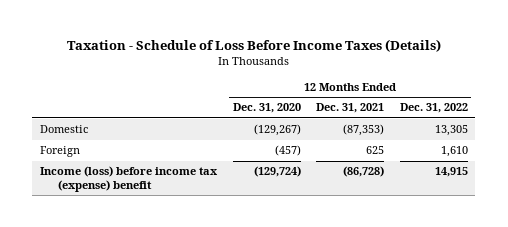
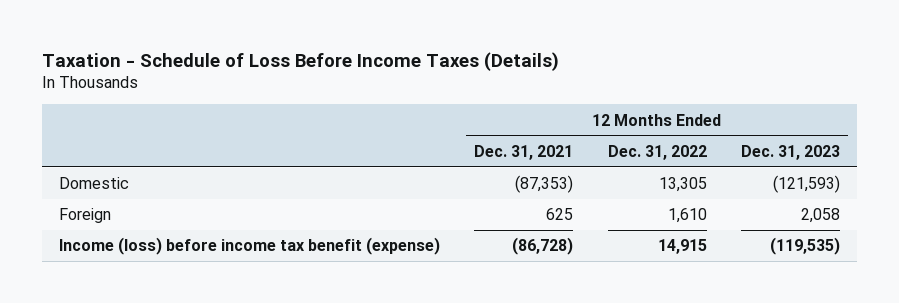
[232,103,301,114] Dec. 31, 2020 -> none
none -> [740,144,840,160] Dec. 31, 2023
[40,166,219,192] Income (loss) before income tax (expense) benefit -> [59,237,441,256] Income (loss) before income tax benefit (expense)

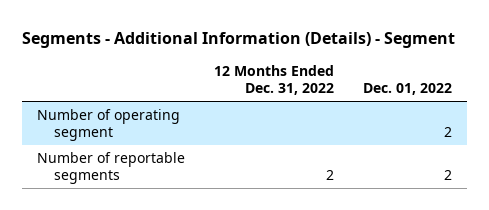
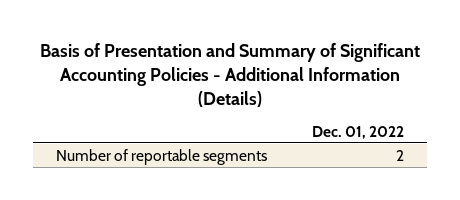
[21,31,455,48] Segments - Additional Information (Details) - Segment -> [40,42,421,107] Basis of Presentation and Summary of Significant Accounting Policies - Additional Information (Details)
[213,64,334,96] 12 Months Ended Dec. 31, 2022 -> none
[36,109,180,142] Number of operating segment -> none

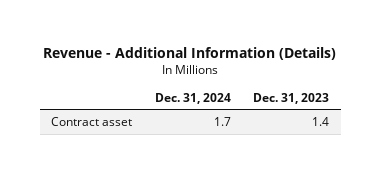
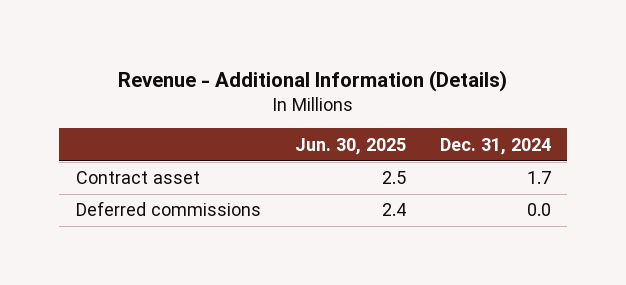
[253,92,330,104] Dec. 31, 2023 -> none
none -> [294,137,406,155] Jun. 30, 2025
none -> [75,201,261,217] Deferred commissions

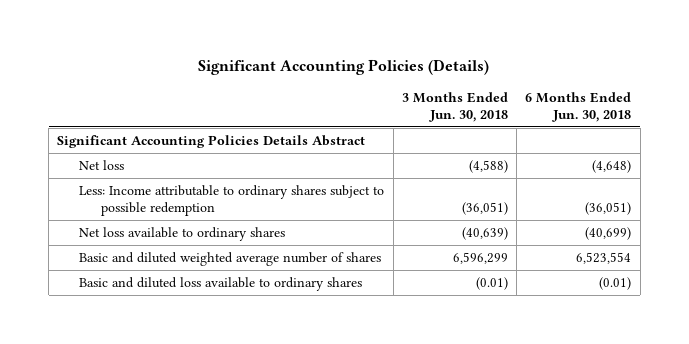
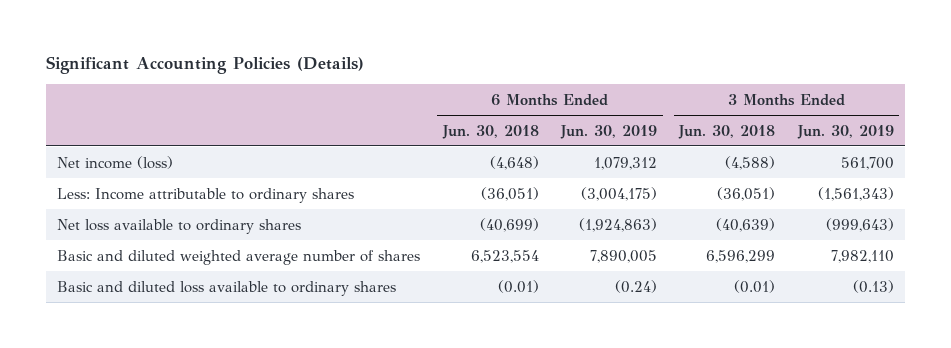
none -> [560,124,658,139] Jun. 30, 2019
none -> [796,124,894,139] Jun. 30, 2019
[57,135,366,149] Significant Accounting Policies Details Abstract -> none
[79,160,125,171] Net loss -> [57,155,174,169] Net income (loss)
[79,185,385,217] Less: Income attributable to ordinary shares subject to possible redemption -> [57,187,355,203] Less: Income attributable to ordinary shares

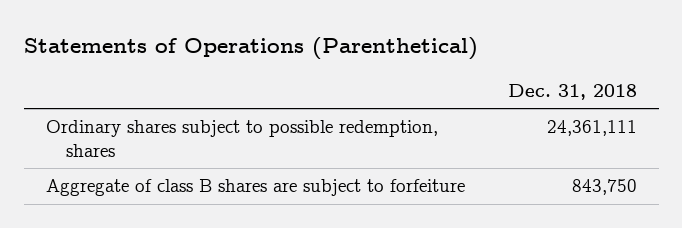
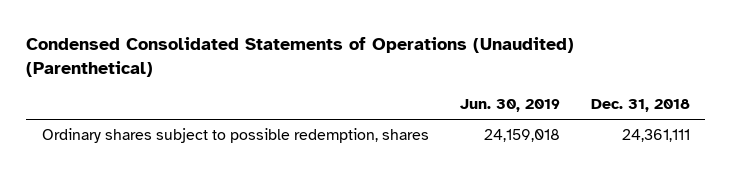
[23,37,478,61] Statements of Operations (Parenthetical) -> [25,36,574,77] Condensed Consolidated Statements of Operations (Unaudited) (Parenthetical)
none -> [459,99,560,113] Jun. 30, 2019
[45,179,465,197] Aggregate of class B shares are subject to forfeiture -> none

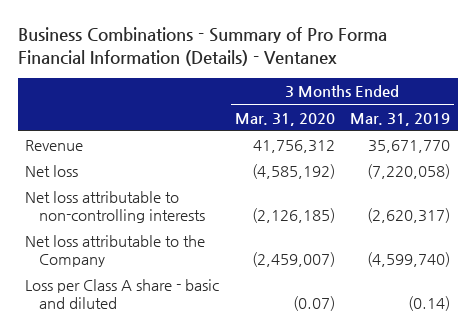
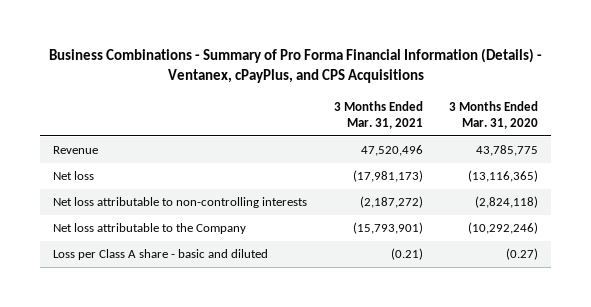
[17,27,387,67] Business Combinations - Summary of Pro Forma Financial Information (Details) - Ventanex -> [48,48,542,84] Business Combinations - Summary of Pro Forma Financial Information (Details) - Ventanex, cPayPlus, and CPS Acquisitions
[350,112,451,126] Mar. 31, 2019 -> none
none -> [333,100,423,130] 3 Months Ended Mar. 31, 2021
[252,140,335,154] 41,756,312 -> [475,145,538,157] 43,785,775
[251,164,335,180] (4,585,192) -> [467,170,538,183] (13,116,365)
[251,208,335,224] (2,126,185) -> [474,196,538,209] (2,824,118)
[251,252,335,268] (2,459,007) -> [467,222,538,235] (10,292,246)
[292,296,335,312] (0.07) -> [505,248,538,261] (0.27)

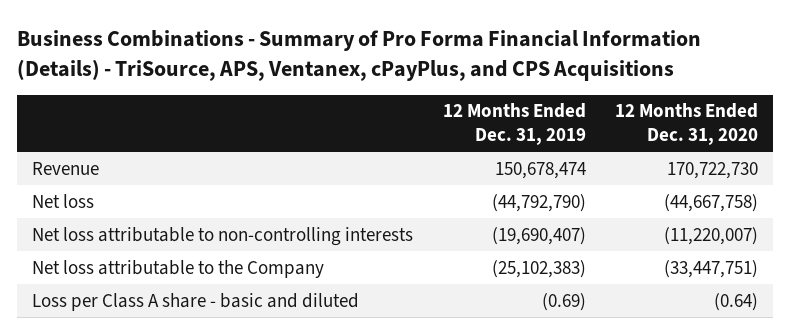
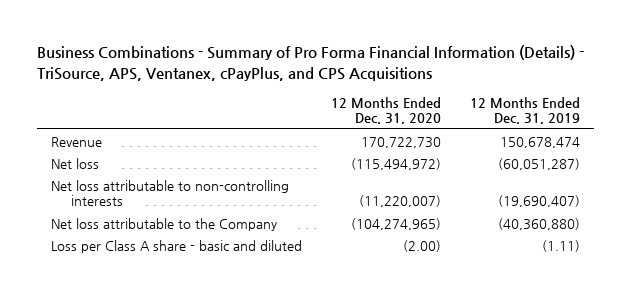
[491,193,586,212] (44,792,790) -> [497,157,580,170] (60,051,287)
[664,193,759,212] (44,667,758) -> [351,157,442,170] (115,494,972)
[491,259,586,278] (25,102,383) -> [497,217,580,230] (40,360,880)
[664,259,759,278] (33,447,751) -> [351,217,442,230] (104,274,965)
[541,292,586,311] (0.69) -> [541,239,580,252] (1.11)
[714,292,759,311] (0.64) -> [403,239,442,252] (2.00)

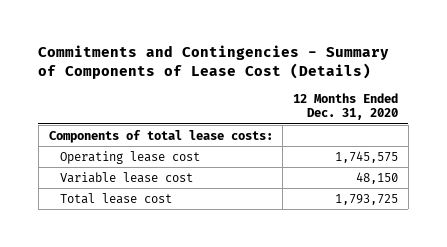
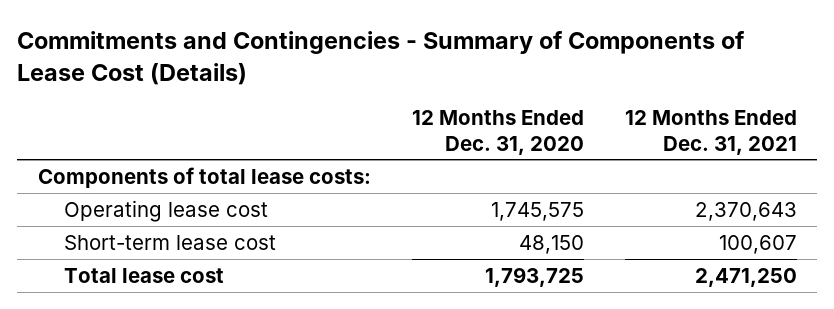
none -> [624,110,797,155] 12 Months Ended Dec. 31, 2021
[59,171,193,183] Variable lease cost -> [63,234,276,250] Short-term lease cost

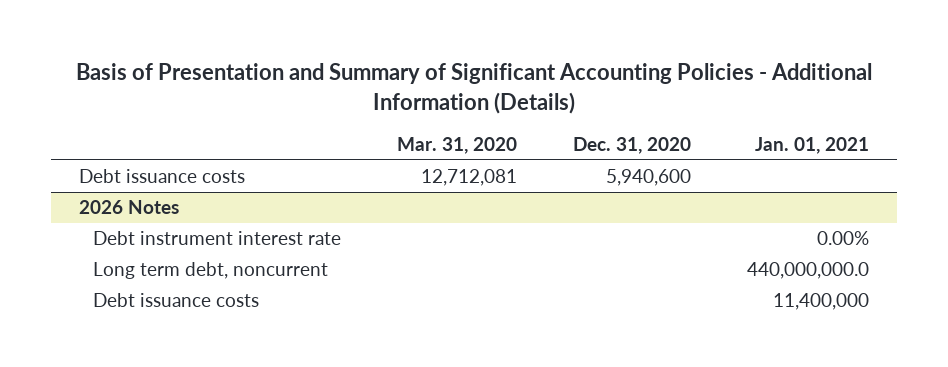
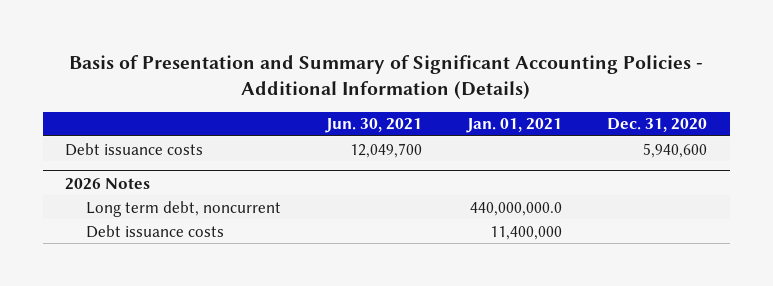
[396,137,517,155] Mar. 31, 2020 -> none
none -> [325,118,423,134] Jun. 30, 2021
[92,231,341,246] Debt instrument interest rate -> none

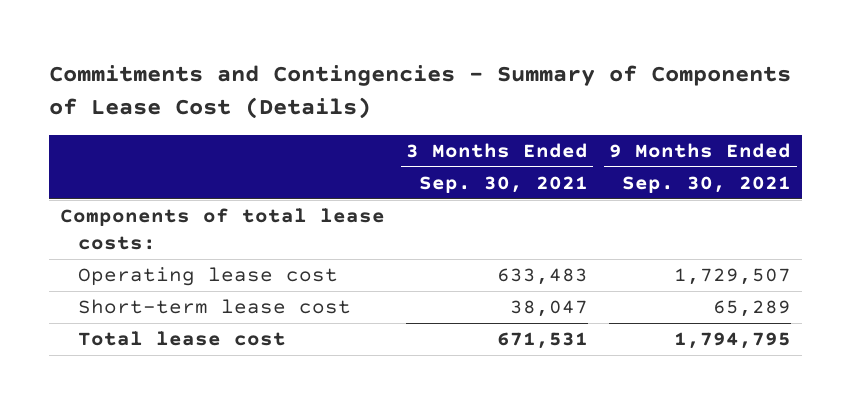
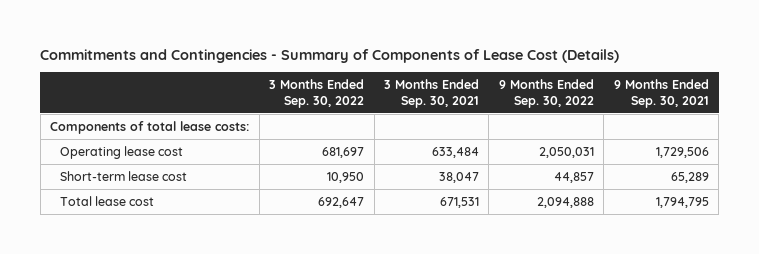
none -> [269,79,365,108] 3 Months Ended Sep. 30, 2022
none -> [498,79,594,108] 9 Months Ended Sep. 30, 2022
[496,268,588,286] 633,483 -> [431,146,479,158] 633,484
[674,268,792,286] 1,729,507 -> [655,146,709,158] 1,729,506

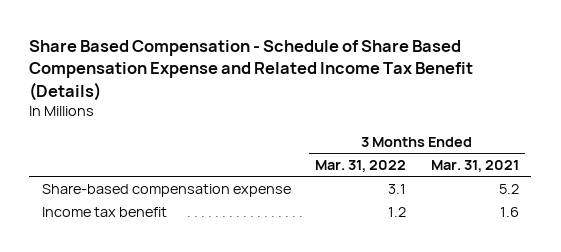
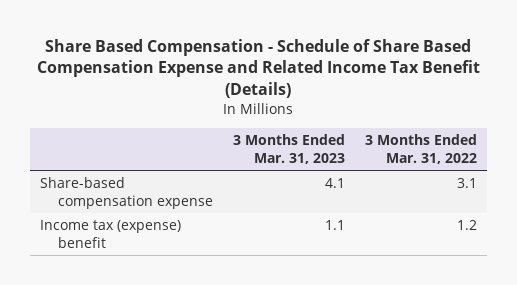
[431,160,520,173] Mar. 31, 2021 -> none
none -> [233,134,346,164] 3 Months Ended Mar. 31, 2023
[41,206,167,217] Income tax benefit -> [40,220,182,248] Income tax (expense) benefit

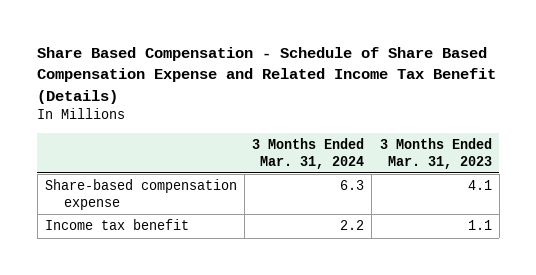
[364,134,477,164] 3 Months Ended Mar. 31, 2022 -> none
none -> [252,137,365,169] 3 Months Ended Mar. 31, 2024
[40,220,182,248] Income tax (expense) benefit -> [44,219,189,231] Income tax benefit

